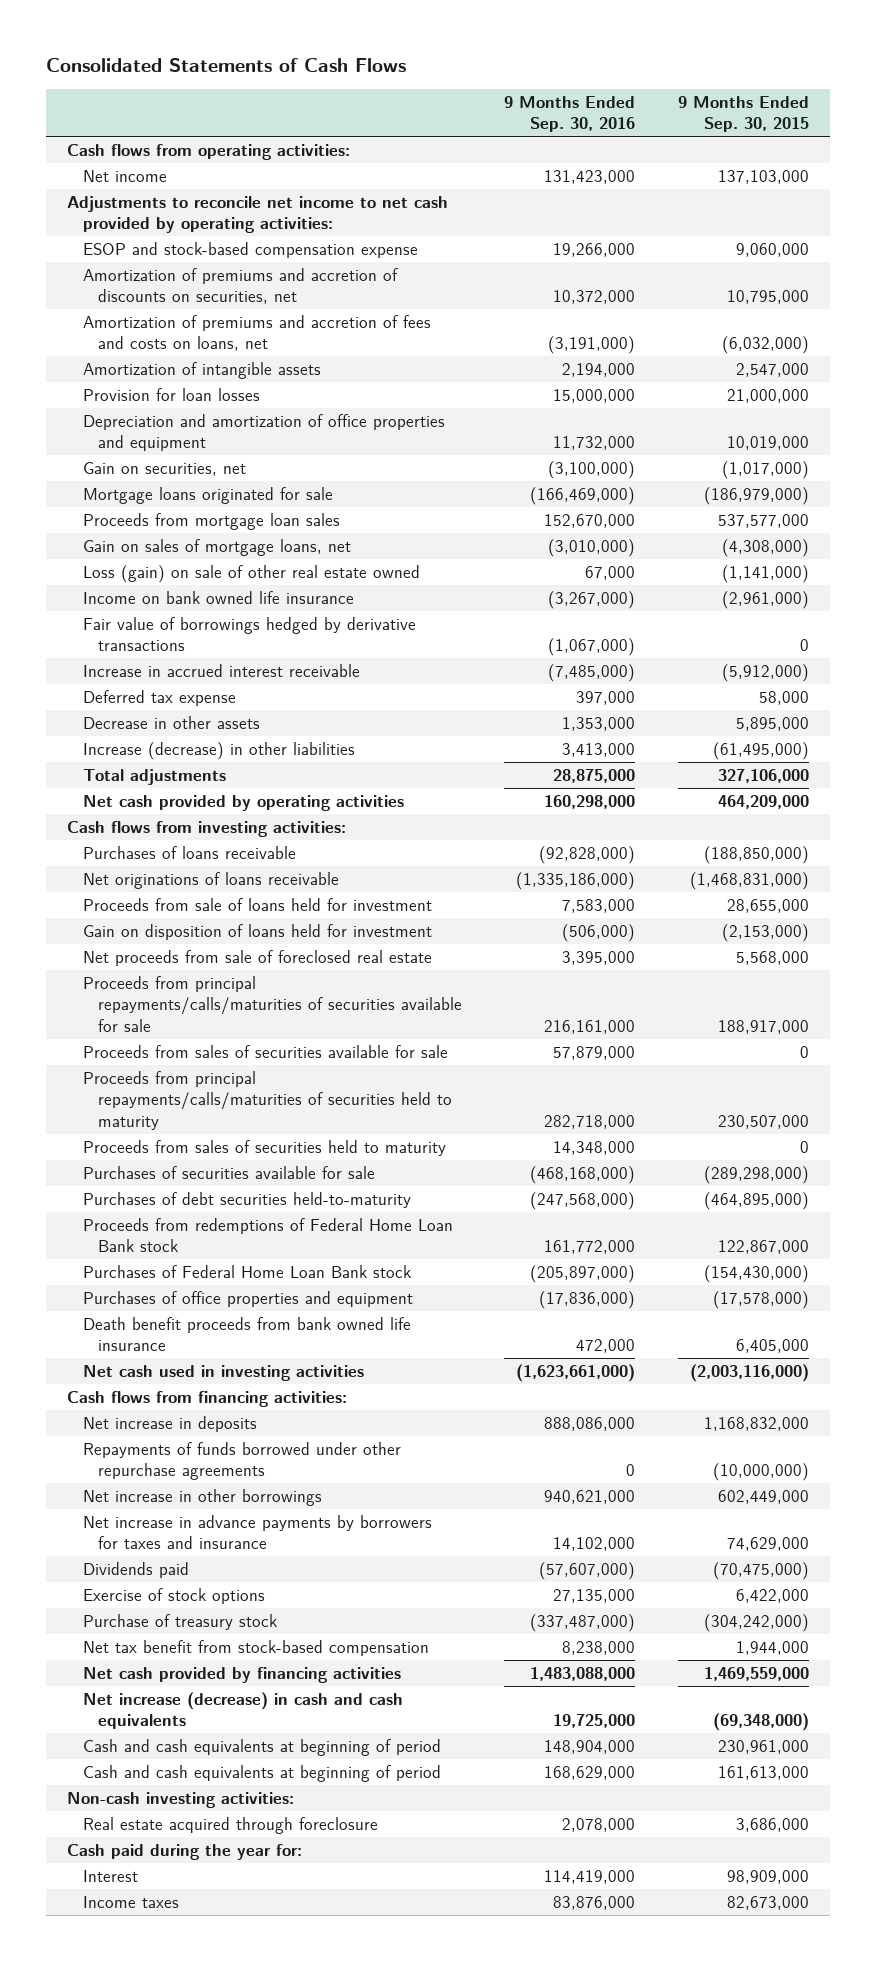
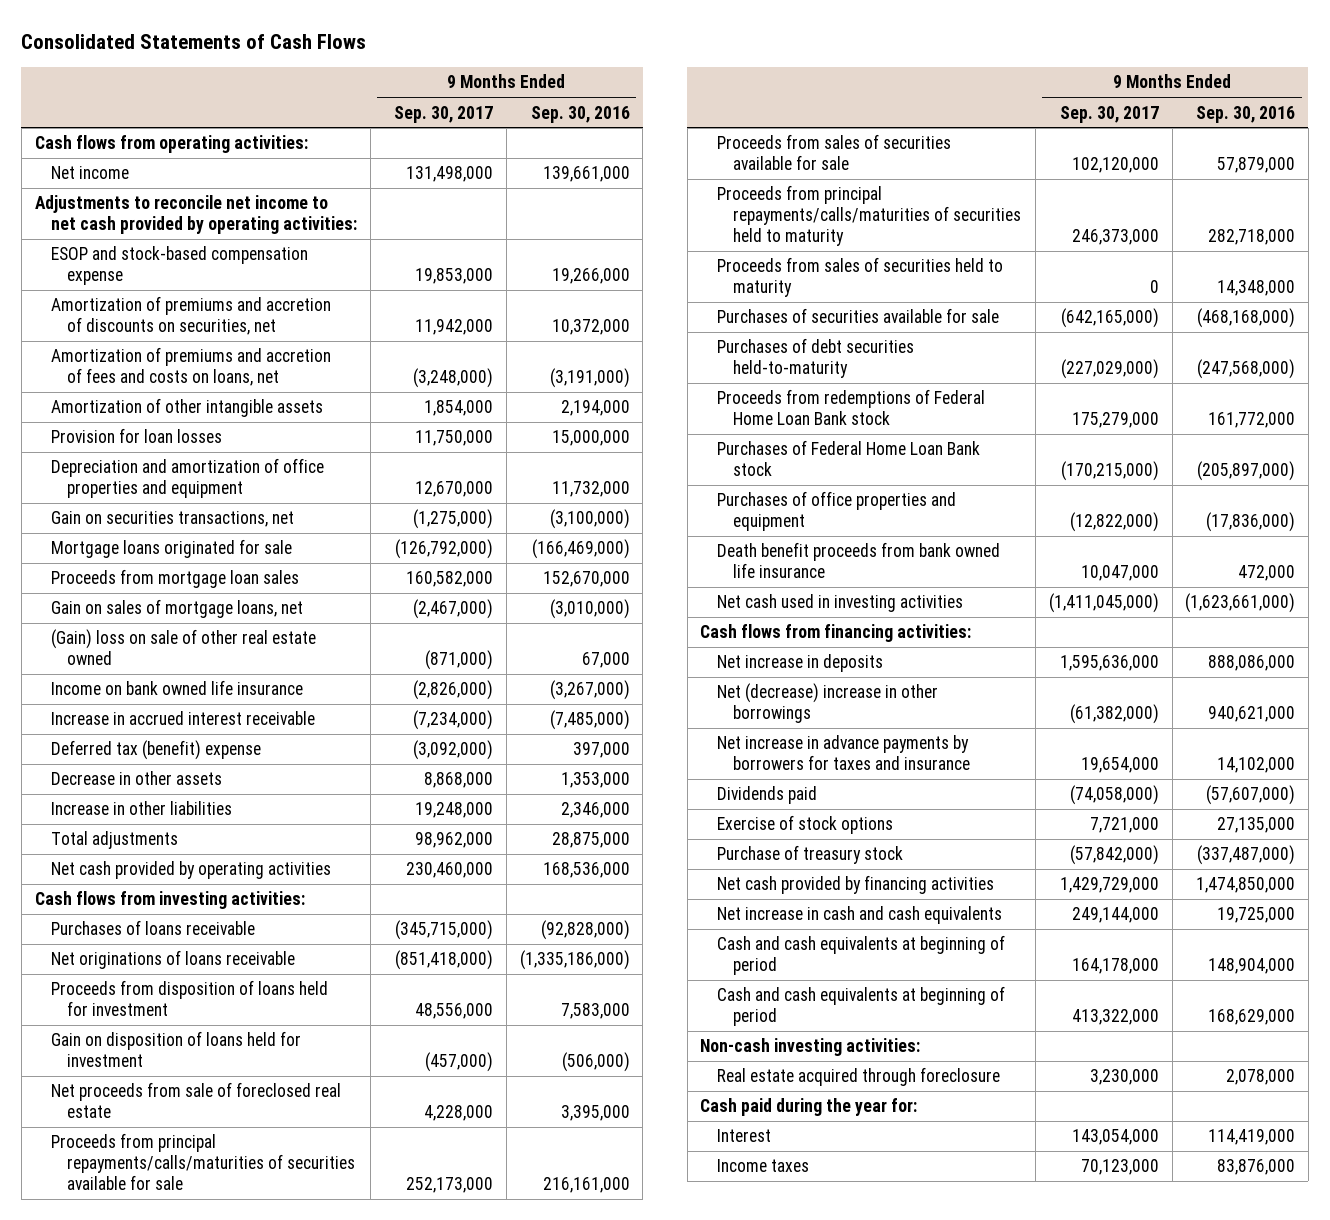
[677,95,809,133] 9 Months Ended Sep. 30, 2015 -> none
none -> [394,105,494,123] Sep. 30, 2017
[544,169,636,184] 131,423,000 -> [542,166,630,183] 139,661,000
[82,361,321,379] Amortization of intangible assets -> [50,398,323,418] Amortization of other intangible assets
[82,461,246,476] Gain on securities, net -> [50,511,294,528] Gain on securities transactions, net
[82,564,420,583] Loss (gain) on sale of other real estate owned -> [50,629,316,666] (Gain) loss on sale of other real estate owned
[82,616,416,652] Fair value of borrowings hedged by derivative transactions -> none
[82,689,236,706] Deferred tax expense -> [50,740,261,761] Deferred tax (benefit) expense
[82,741,355,760] Increase (decrease) in other liabilities -> [50,801,232,816] Increase in other liabilities
[562,742,636,757] 3,413,000 -> [560,802,630,819] 2,346,000
[544,794,636,809] 160,298,000 -> [542,862,630,879] 168,536,000
[82,897,432,911] Proceeds from sale of loans held for investment -> [50,980,328,1017] Proceeds from disposition of loans held for investment
[82,1441,401,1481] Repayments of funds borrowed under other repurchase agreements -> none
[82,1488,322,1506] Net increase in other borrowings -> [716,683,938,724] Net (decrease) increase in other borrowings
[82,1639,429,1656] Net tax benefit from stock-based compensation -> none
[530,1666,636,1681] 1,483,088,000 -> [1196,877,1296,894] 1,474,850,000
[82,1691,403,1730] Net increase (decrease) in cash and cash equivalents -> [716,906,1002,925] Net increase in cash and cash equivalents

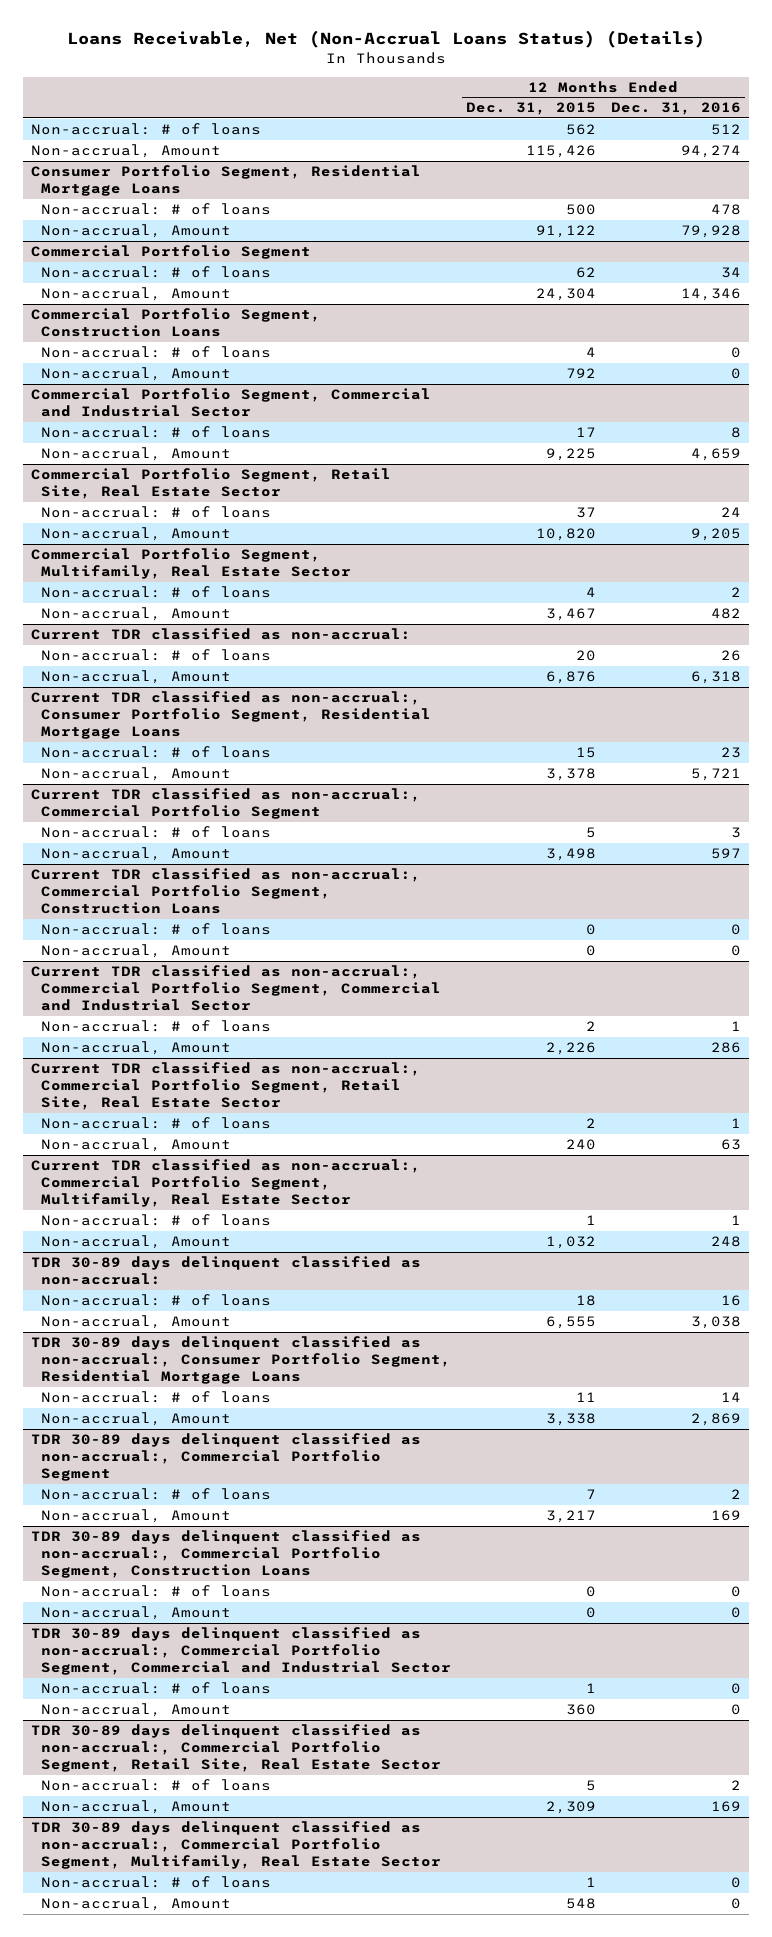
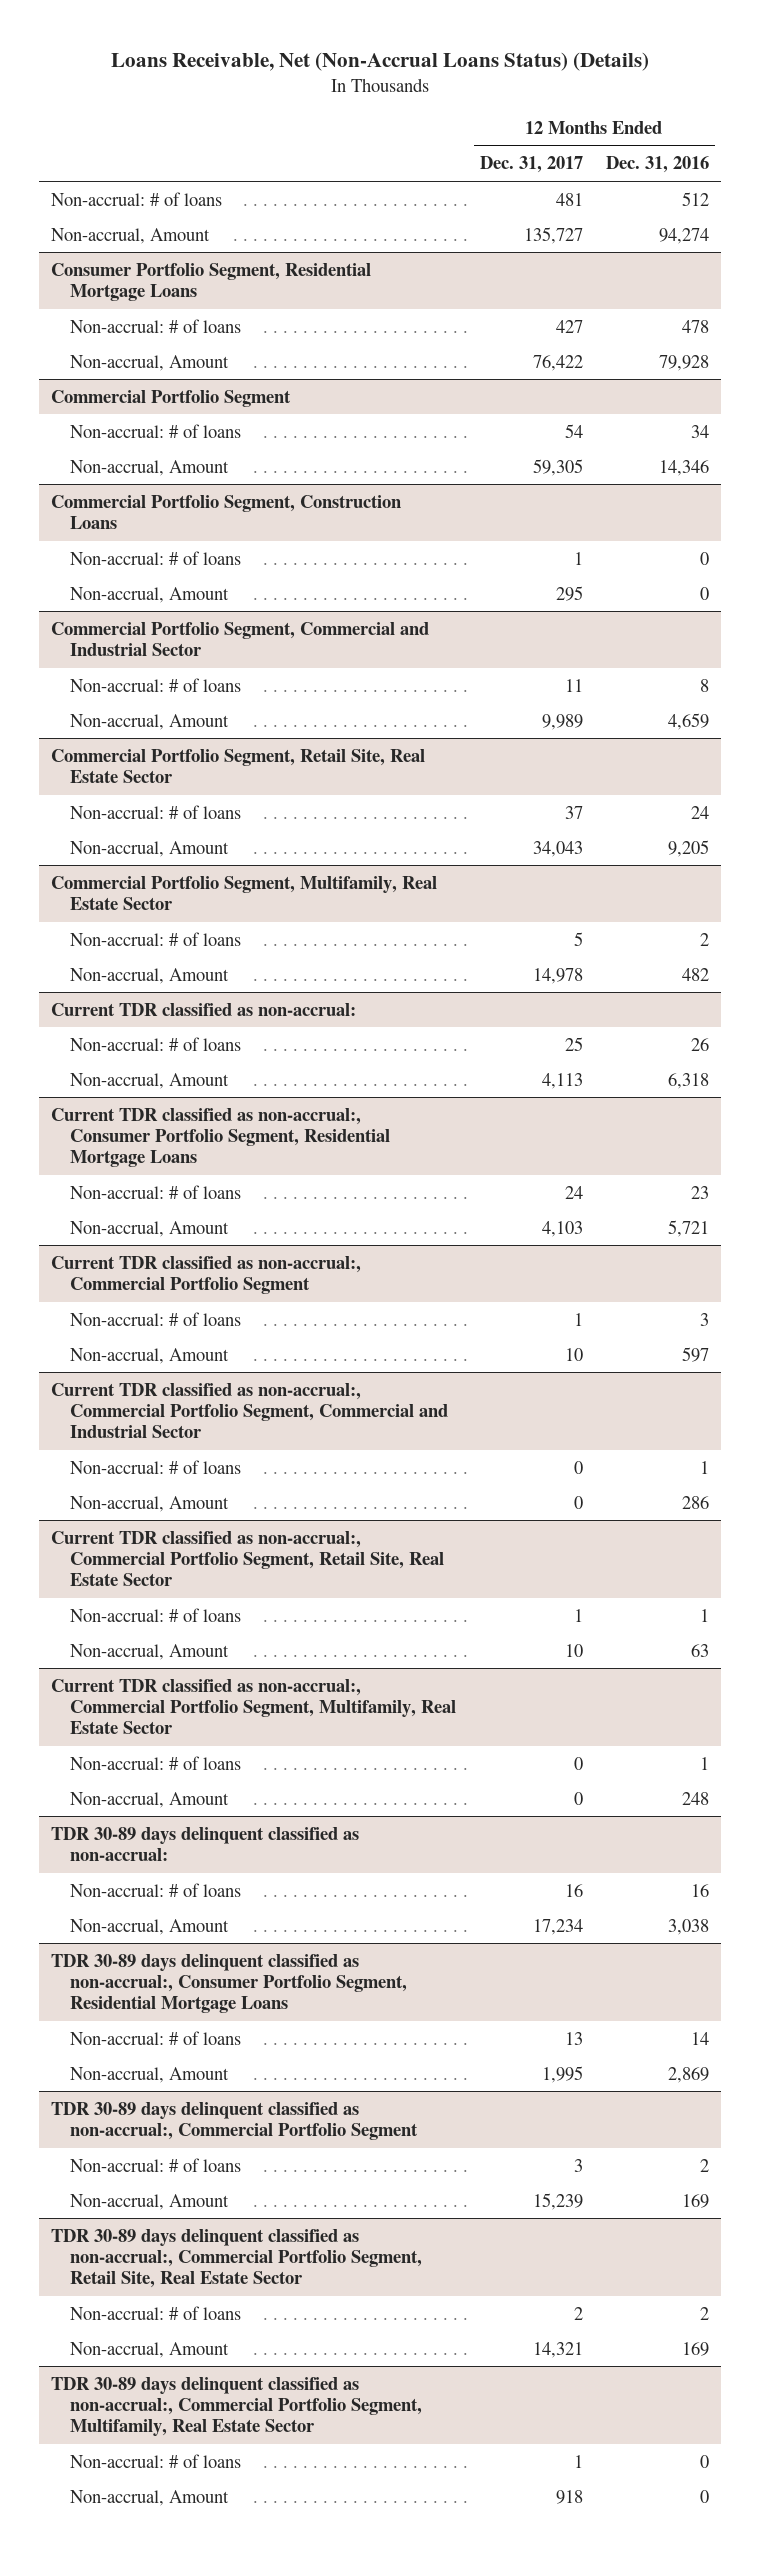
[465,102,596,116] Dec. 31, 2015 -> none
none -> [479,156,583,174] Dec. 31, 2017
[30,868,421,915] Current TDR classified as non-accrual:, Commercial Portfolio Segment, Construction Loans -> none
[40,923,271,936] Non-accrual: # of loans -> none
[40,944,231,959] Non-accrual, Amount -> none
[30,1530,421,1579] TDR 30-89 days delinquent classified as non-accrual:, Commercial Portfolio Segment, Construction Loans -> none
[40,1585,271,1598] Non-accrual: # of loans -> none
[40,1606,231,1621] Non-accrual, Amount -> none
[30,1627,451,1676] TDR 30-89 days delinquent classified as non-accrual:, Commercial Portfolio Segment, Commercial and Industrial Sector -> none
[40,1682,271,1695] Non-accrual: # of loans -> none
[40,1703,231,1718] Non-accrual, Amount -> none

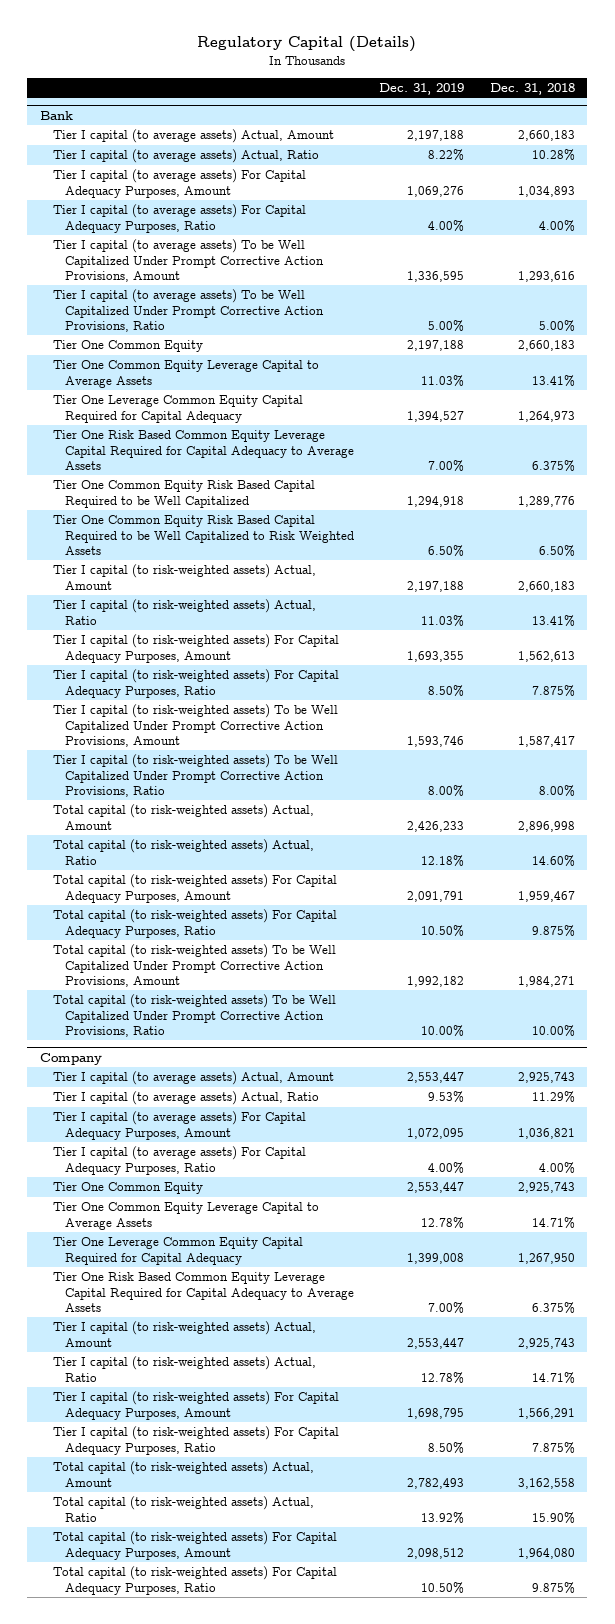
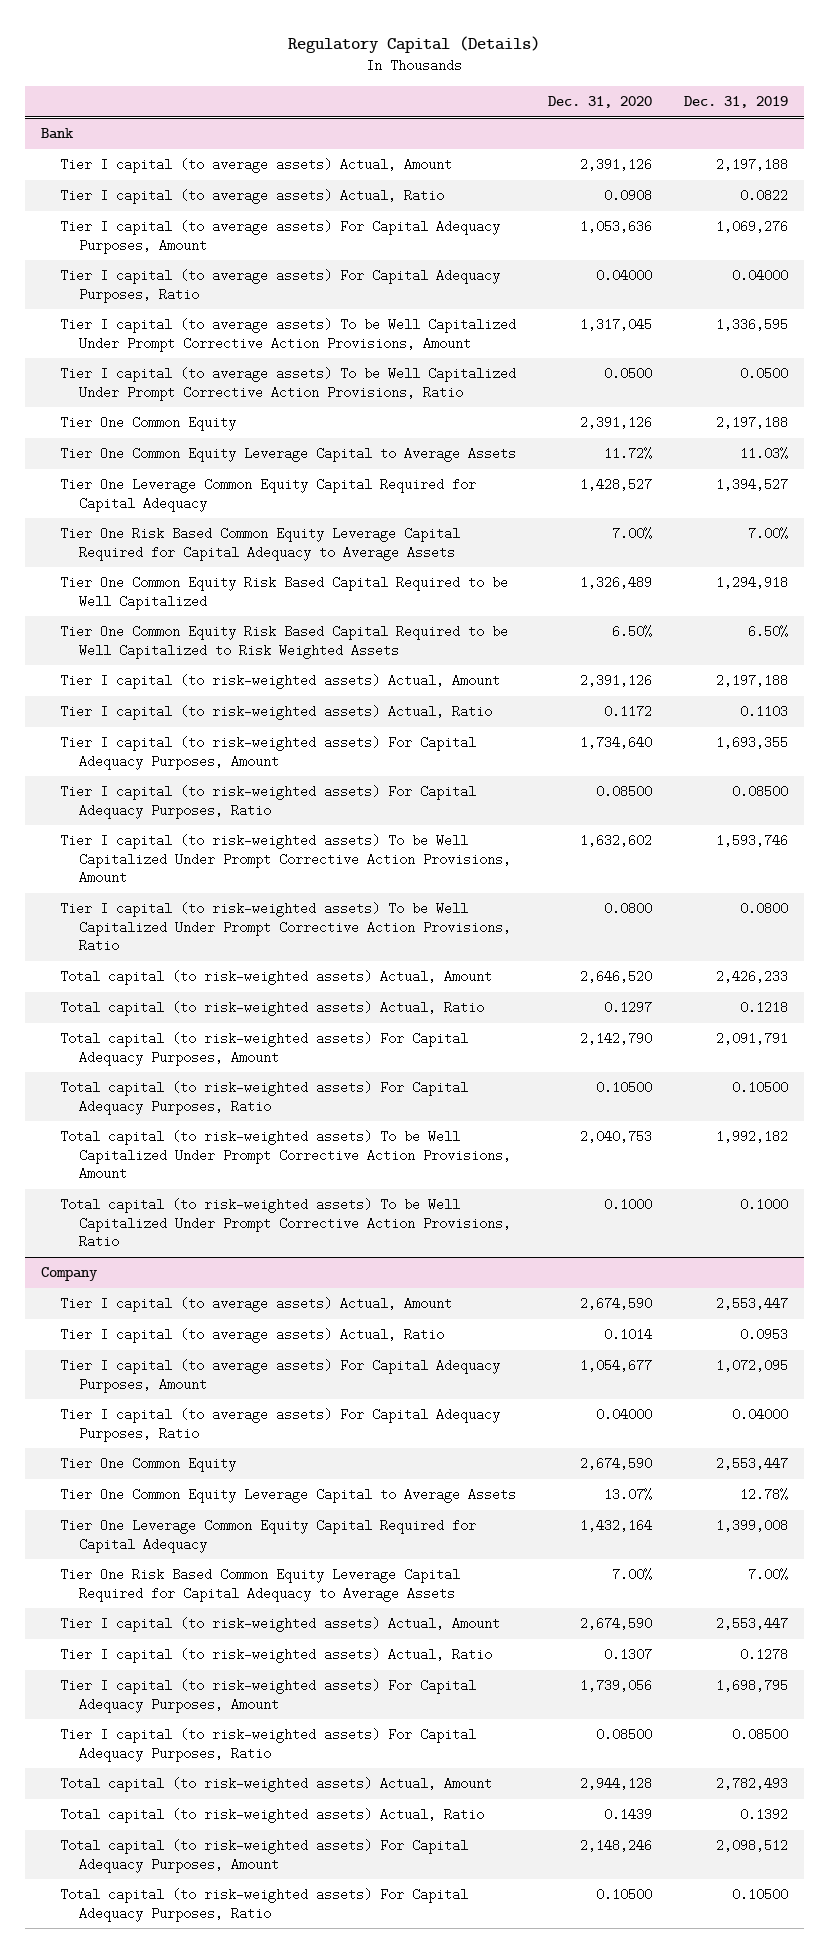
[489,82,575,95] Dec. 31, 2018 -> none
none -> [547,96,652,109] Dec. 31, 2020
[428,149,465,162] 8.22% -> [739,189,788,203] 0.0822
[428,219,465,232] 4.00% -> [731,269,788,283] 0.04000
[428,319,465,332] 5.00% -> [739,367,788,381] 0.0500
[421,614,465,627] 11.03% -> [739,705,788,719] 0.1103
[428,684,465,697] 8.50% -> [731,785,788,799] 0.08500
[428,784,465,797] 8.00% -> [739,902,788,916] 0.0800
[421,854,465,867] 12.18% -> [739,1001,788,1015] 0.1218
[421,924,465,937] 10.50% -> [731,1081,788,1095] 0.10500
[421,1024,465,1037] 10.00% -> [739,1198,788,1212] 0.1000
[428,1091,465,1104] 9.53% -> [739,1328,788,1342] 0.0953
[428,1161,465,1174] 4.00% -> [731,1408,788,1422] 0.04000
[421,1371,465,1384] 12.78% -> [739,1648,788,1662] 0.1278
[428,1441,465,1454] 8.50% -> [731,1728,788,1742] 0.08500
[421,1511,465,1524] 13.92% -> [739,1808,788,1822] 0.1392
[421,1581,465,1594] 10.50% -> [731,1888,788,1902] 0.10500

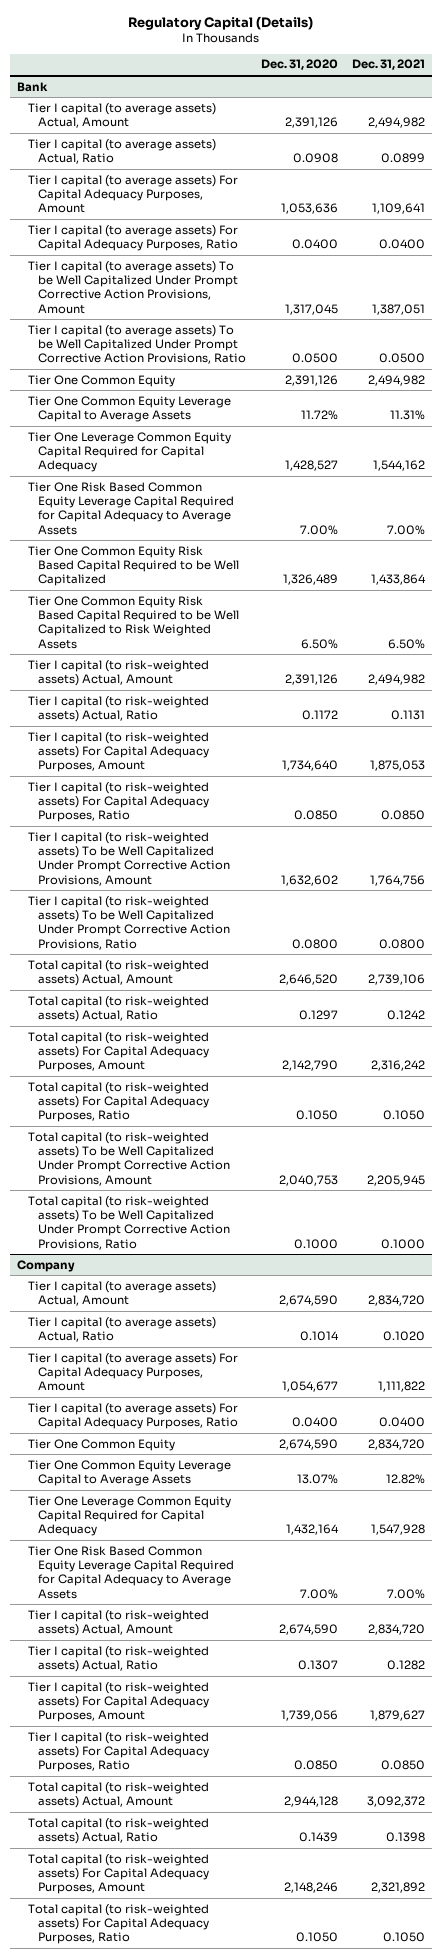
[683,96,788,109] Dec. 31, 2019 -> none
none -> [351,59,425,71] Dec. 31, 2021
[595,269,652,283] 0.04000 -> [291,239,338,250] 0.0400
[595,785,652,799] 0.08500 -> [293,810,338,821] 0.0850
[595,1081,652,1095] 0.10500 -> [295,1110,338,1121] 0.1050
[595,1408,652,1422] 0.04000 -> [291,1417,338,1428] 0.0400
[595,1728,652,1742] 0.08500 -> [293,1760,338,1771] 0.0850
[595,1888,652,1902] 0.10500 -> [295,1932,338,1943] 0.1050

